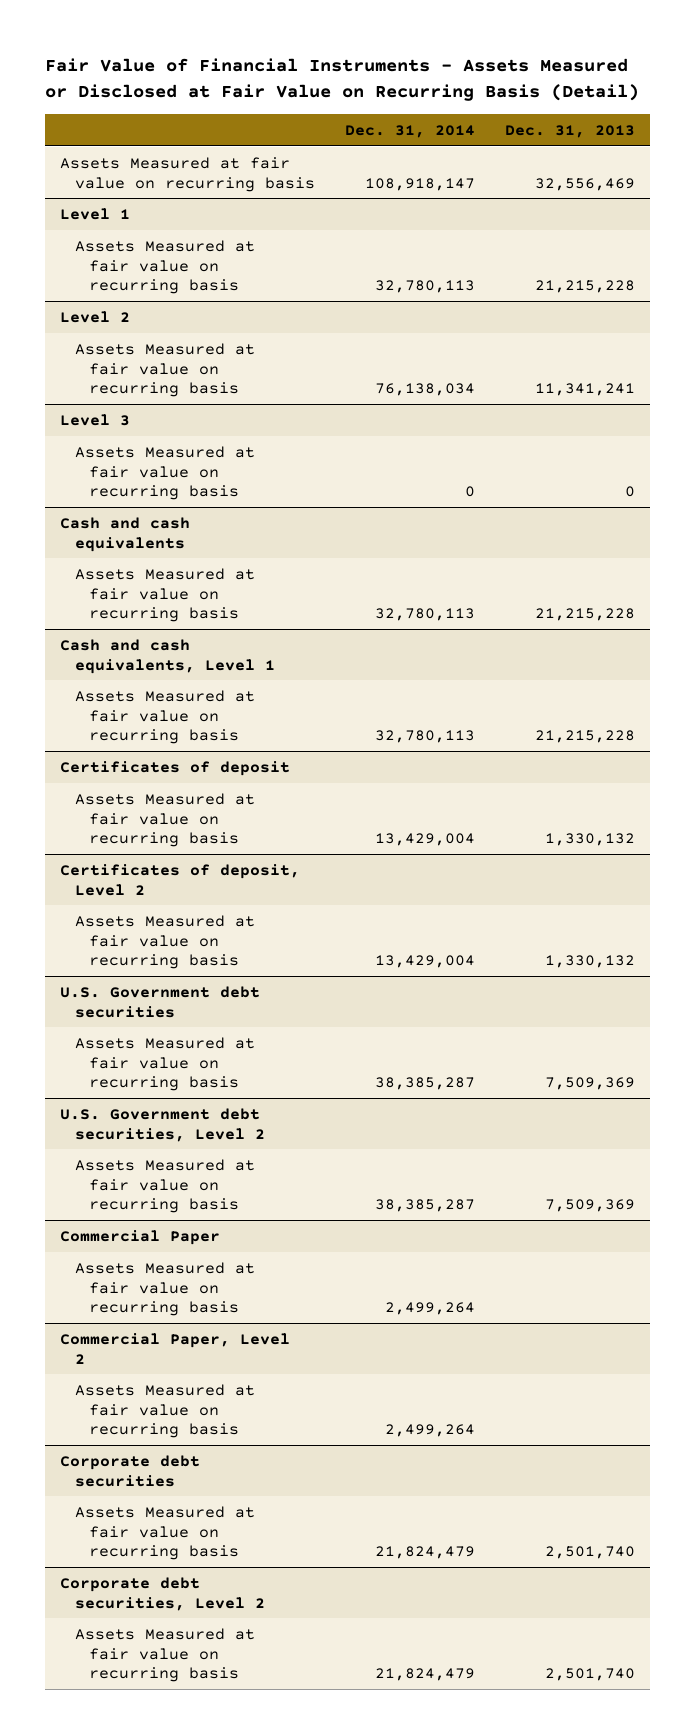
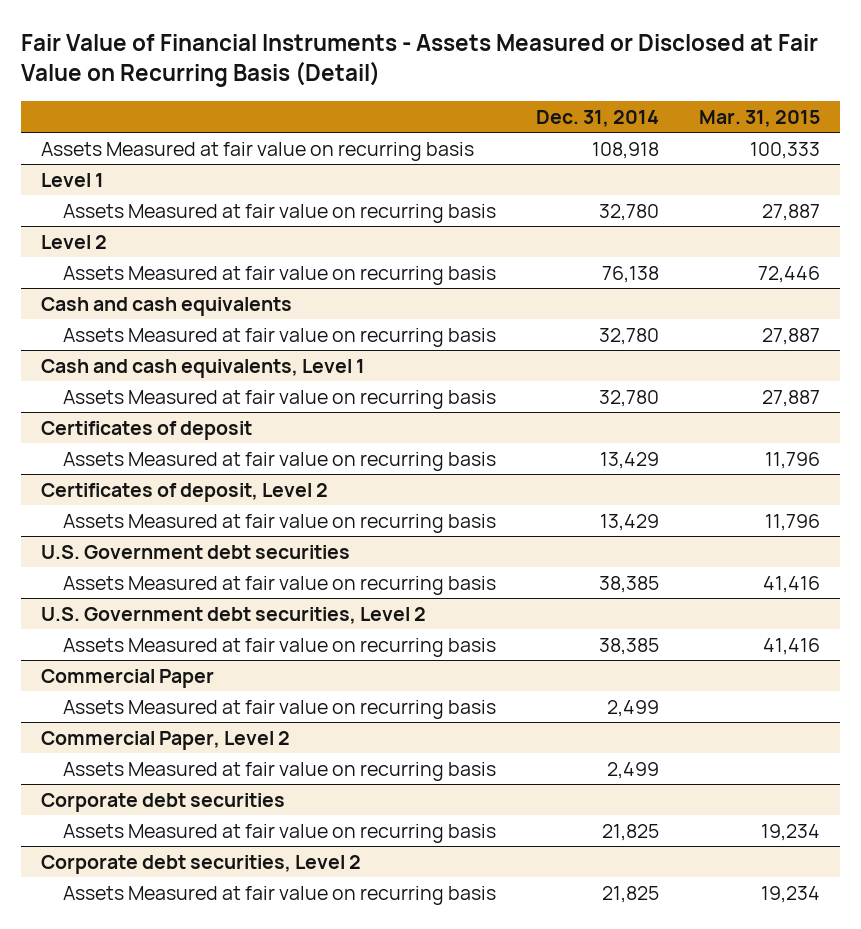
[504,124,635,138] Dec. 31, 2013 -> none
none -> [698,109,820,127] Mar. 31, 2015
[364,177,475,191] 108,918,147 -> [591,141,659,159] 108,918
[374,280,475,294] 32,780,113 -> [598,203,659,221] 32,780
[60,413,131,426] Level 3 -> none
[74,445,255,501] Assets Measured at fair value on recurring basis -> none
[374,383,475,397] 76,138,034 -> [601,265,659,283] 76,138
[374,608,475,622] 32,780,113 -> [598,327,659,345] 32,780
[374,730,475,744] 32,780,113 -> [598,389,659,407] 32,780
[374,833,475,847] 13,429,004 -> [599,451,659,469] 13,429
[374,955,475,969] 13,429,004 -> [599,513,659,531] 13,429
[374,1077,475,1091] 38,385,287 -> [598,575,659,593] 38,385
[374,1199,475,1213] 38,385,287 -> [598,637,659,655] 38,385
[384,1302,475,1316] 2,499,264 -> [606,699,659,717] 2,499
[384,1424,475,1438] 2,499,264 -> [606,761,659,779] 2,499
[374,1546,475,1560] 21,824,479 -> [601,823,659,841] 21,825
[374,1668,475,1682] 21,824,479 -> [601,885,659,903] 21,825

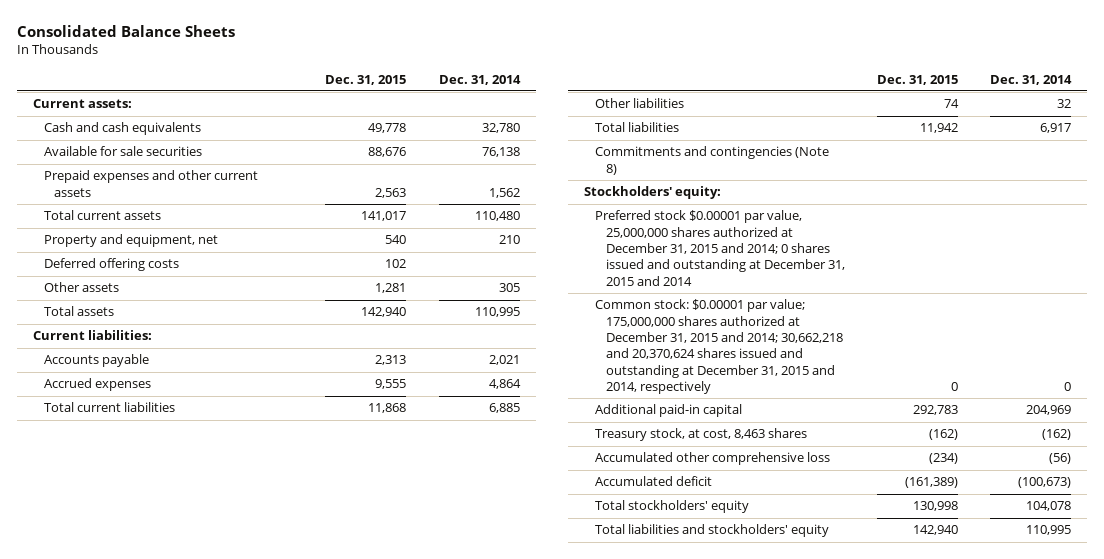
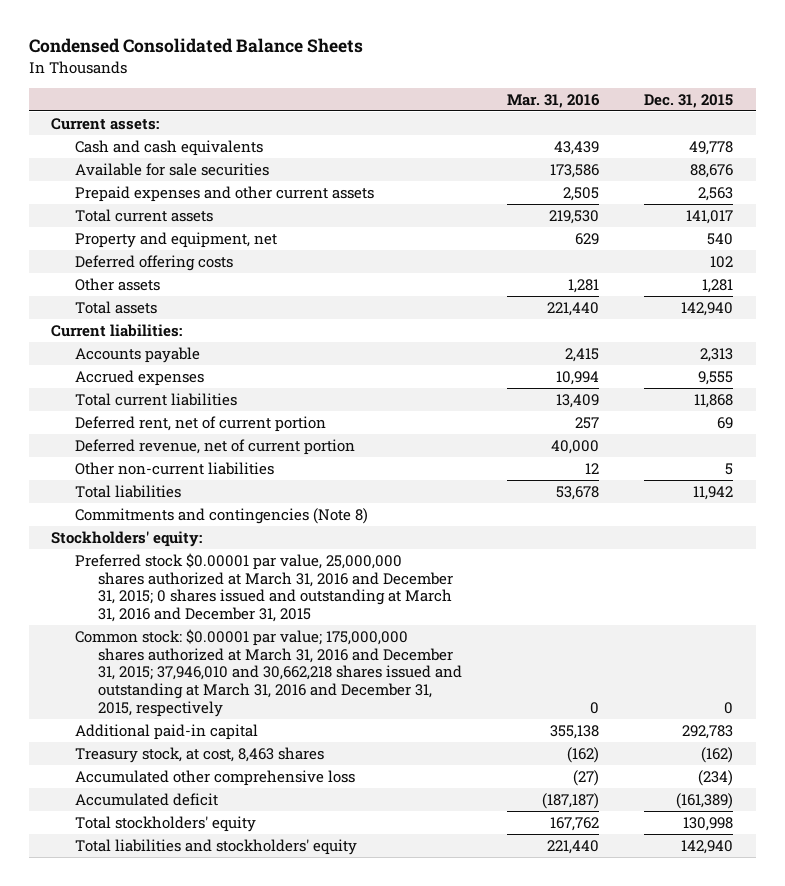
[16,24,235,37] Consolidated Balance Sheets -> [28,38,363,54] Condensed Consolidated Balance Sheets
[438,74,521,85] Dec. 31, 2014 -> none
none -> [507,93,601,108] Mar. 31, 2016
none -> [74,415,326,432] Deferred rent, net of current portion
none -> [74,438,355,455] Deferred revenue, net of current portion
[594,98,684,109] Other liabilities -> [74,461,274,475] Other non-current liabilities
[943,99,959,109] 74 -> [725,462,734,475] 5
[594,210,845,286] Preferred stock $0.00001 par value, 25,000,000 shares authorized at December 31, 2015 and 2014; 0 shares issued and outstanding at December 31, 2015 and 2014 -> [74,552,454,622] Preferred stock $0.00001 par value, 25,000,000 shares authorized at March 31, 2016 and December 31, 2015; 0 shares issued and outstanding at March 31, 2016 and December 31, 2015
[594,299,843,395] Common stock: $0.00001 par value; 175,000,000 shares authorized at December 31, 2015 and 2014; 30,662,218 and 20,370,624 shares issued and outstanding at December 31, 2015 and 2014, respectively -> [74,628,463,717] Common stock: $0.00001 par value; 175,000,000 shares authorized at March 31, 2016 and December 31, 2015; 37,946,010 and 30,662,218 shares issued and outstanding at March 31, 2016 and December 31, 2015, respectively

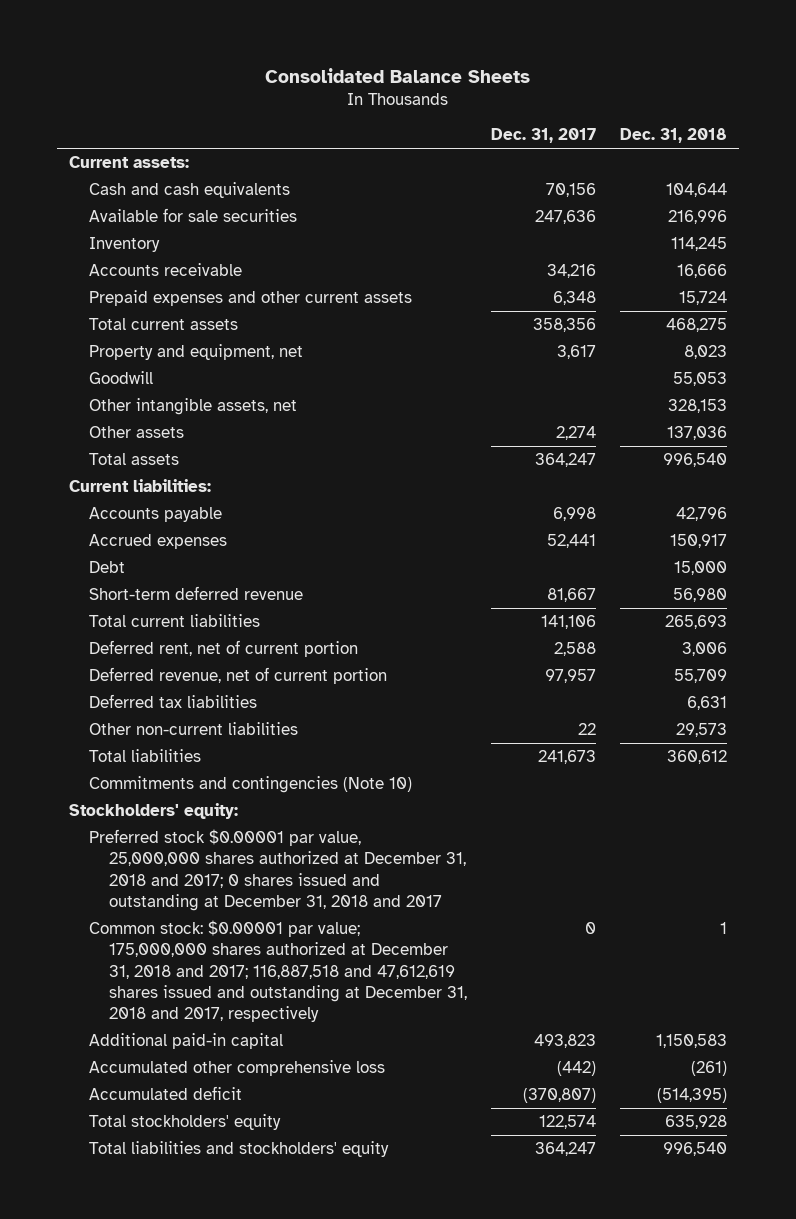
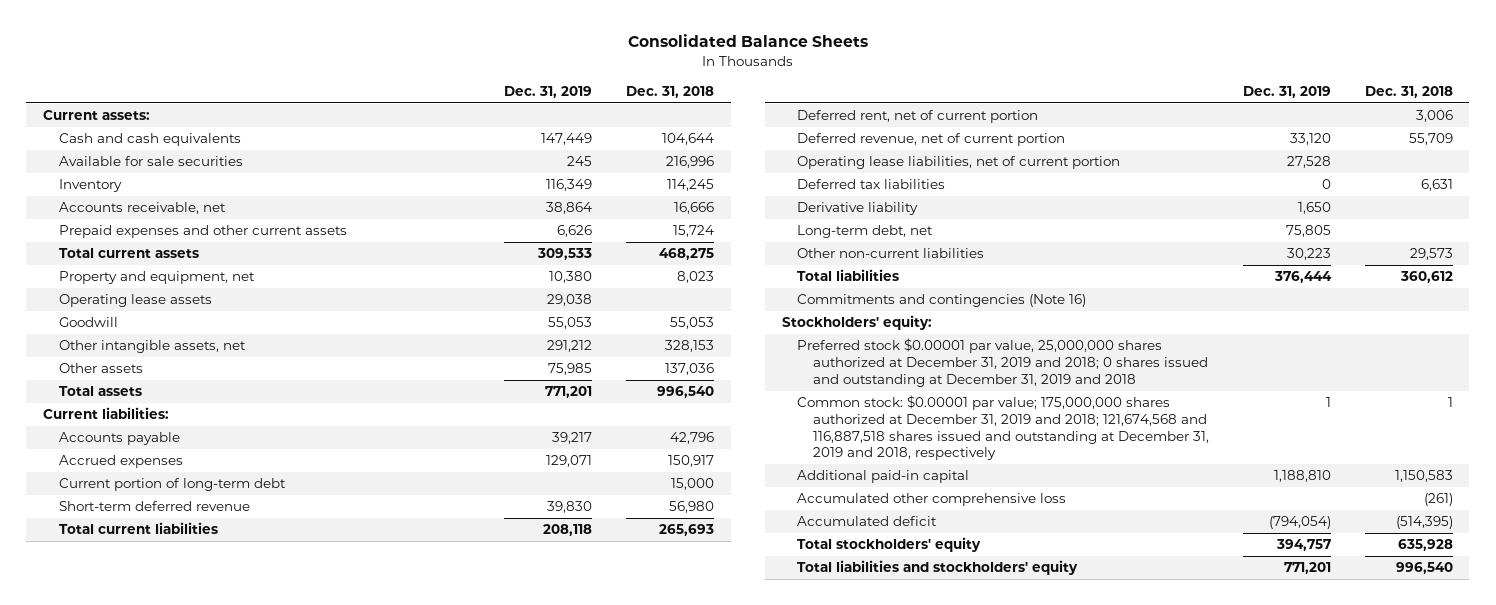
[491,128,597,144] Dec. 31, 2017 -> none
none -> [504,85,593,98] Dec. 31, 2019
[89,263,243,277] Accounts receivable -> [58,202,226,215] Accounts receivable, net
none -> [58,294,212,308] Operating lease assets
[89,561,126,574] Debt -> none
none -> [58,478,286,492] Current portion of long-term debt
none -> [797,156,1121,170] Operating lease liabilities, net of current portion
none -> [797,202,919,216] Derivative liability
none -> [797,225,934,239] Long-term debt, net
[89,776,413,794] Commitments and contingencies (Note 10) -> [797,294,1087,308] Commitments and contingencies (Note 16)
[89,829,467,911] Preferred stock $0.00001 par value, 25,000,000 shares authorized at December 31, 2018 and 2017; 0 shares issued and outstanding at December 31, 2018 and 2017 -> [797,338,1209,387] Preferred stock $0.00001 par value, 25,000,000 shares authorized at December 31, 2019 and 2018; 0 shares issued and outstanding at December 31, 2019 and 2018
[89,920,468,1022] Common stock: $0.00001 par value; 175,000,000 shares authorized at December 31, 2018 and 2017; 116,887,518 and 47,612,619 shares issued and outstanding at December 31, 2018 and 2017, respectively -> [797,395,1210,461] Common stock: $0.00001 par value; 175,000,000 shares authorized at December 31, 2019 and 2018; 121,674,568 and 116,887,518 shares issued and outstanding at December 31, 2019 and 2018, respectively

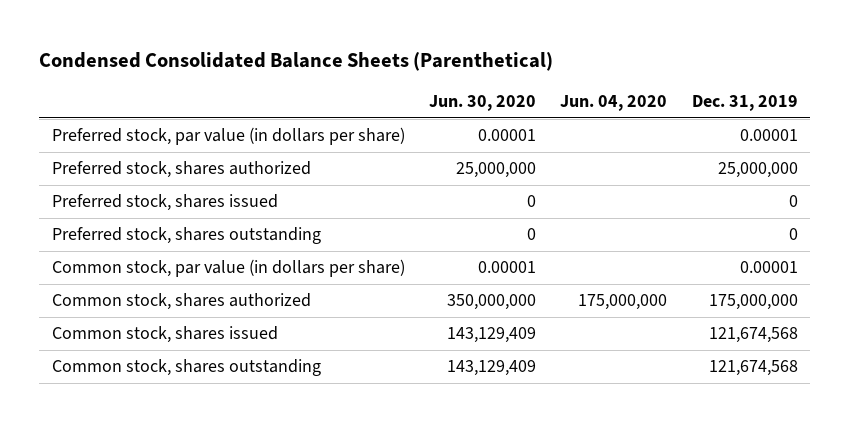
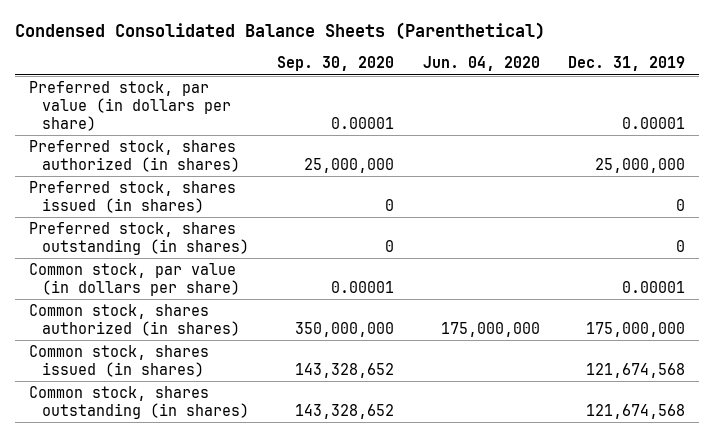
[428,95,536,112] Jun. 30, 2020 -> none
none -> [277,56,395,72] Sep. 30, 2020
[51,161,311,179] Preferred stock, shares authorized -> [29,139,241,172] Preferred stock, shares authorized (in shares)
[51,194,278,212] Preferred stock, shares issued -> [29,180,237,213] Preferred stock, shares issued (in shares)
[51,227,321,245] Preferred stock, shares outstanding -> [29,221,250,255] Preferred stock, shares outstanding (in shares)
[51,293,311,311] Common stock, shares authorized -> [29,303,241,336] Common stock, shares authorized (in shares)
[51,326,278,344] Common stock, shares issued -> [29,344,210,377] Common stock, shares issued (in shares)
[51,359,321,377] Common stock, shares outstanding -> [29,385,250,419] Common stock, shares outstanding (in shares)

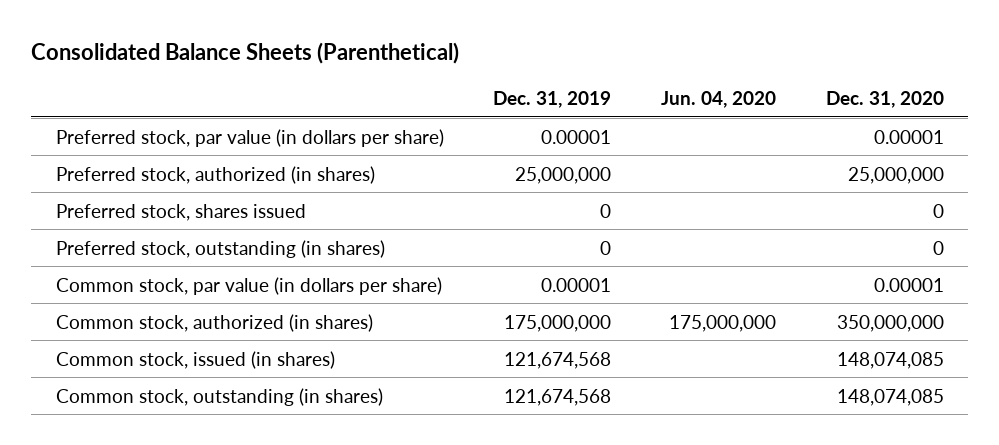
[15,22,546,41] Condensed Consolidated Balance Sheets (Parenthetical) -> [30,42,459,65] Consolidated Balance Sheets (Parenthetical)
[277,56,395,72] Sep. 30, 2020 -> none
none -> [825,90,944,108] Dec. 31, 2020
[29,139,241,172] Preferred stock, shares authorized (in shares) -> [55,165,375,184] Preferred stock, authorized (in shares)
[29,180,237,213] Preferred stock, shares issued (in shares) -> [55,203,306,221] Preferred stock, shares issued
[29,221,250,255] Preferred stock, shares outstanding (in shares) -> [55,239,385,258] Preferred stock, outstanding (in shares)
[29,303,241,336] Common stock, shares authorized (in shares) -> [55,313,373,332] Common stock, authorized (in shares)
[29,344,210,377] Common stock, shares issued (in shares) -> [55,350,335,369] Common stock, issued (in shares)
[29,385,250,419] Common stock, shares outstanding (in shares) -> [55,387,383,406] Common stock, outstanding (in shares)

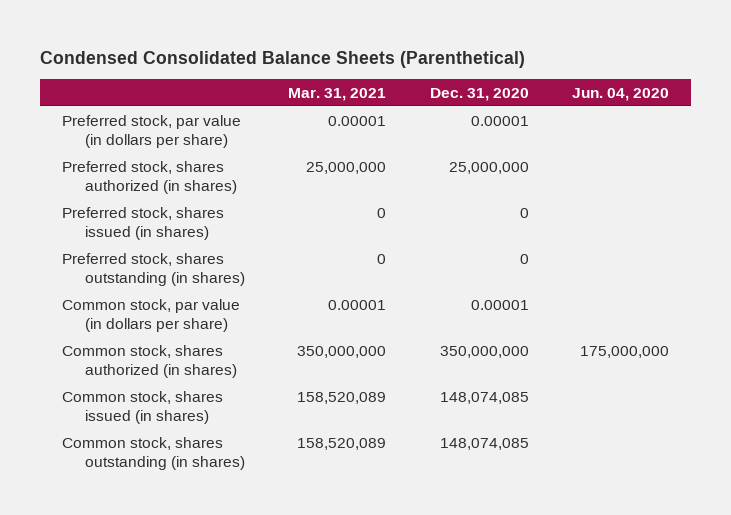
[30,42,459,65] Consolidated Balance Sheets (Parenthetical) -> [40,50,526,68] Condensed Consolidated Balance Sheets (Parenthetical)
[493,90,612,108] Dec. 31, 2019 -> none
none -> [288,87,387,101] Mar. 31, 2021
[55,165,375,184] Preferred stock, authorized (in shares) -> [61,160,237,195] Preferred stock, shares authorized (in shares)
[55,203,306,221] Preferred stock, shares issued -> [61,206,224,241] Preferred stock, shares issued (in shares)
[55,239,385,258] Preferred stock, outstanding (in shares) -> [61,252,245,287] Preferred stock, shares outstanding (in shares)
[55,313,373,332] Common stock, authorized (in shares) -> [61,344,237,379] Common stock, shares authorized (in shares)
[55,350,335,369] Common stock, issued (in shares) -> [61,390,223,425] Common stock, shares issued (in shares)
[55,387,383,406] Common stock, outstanding (in shares) -> [61,436,245,471] Common stock, shares outstanding (in shares)

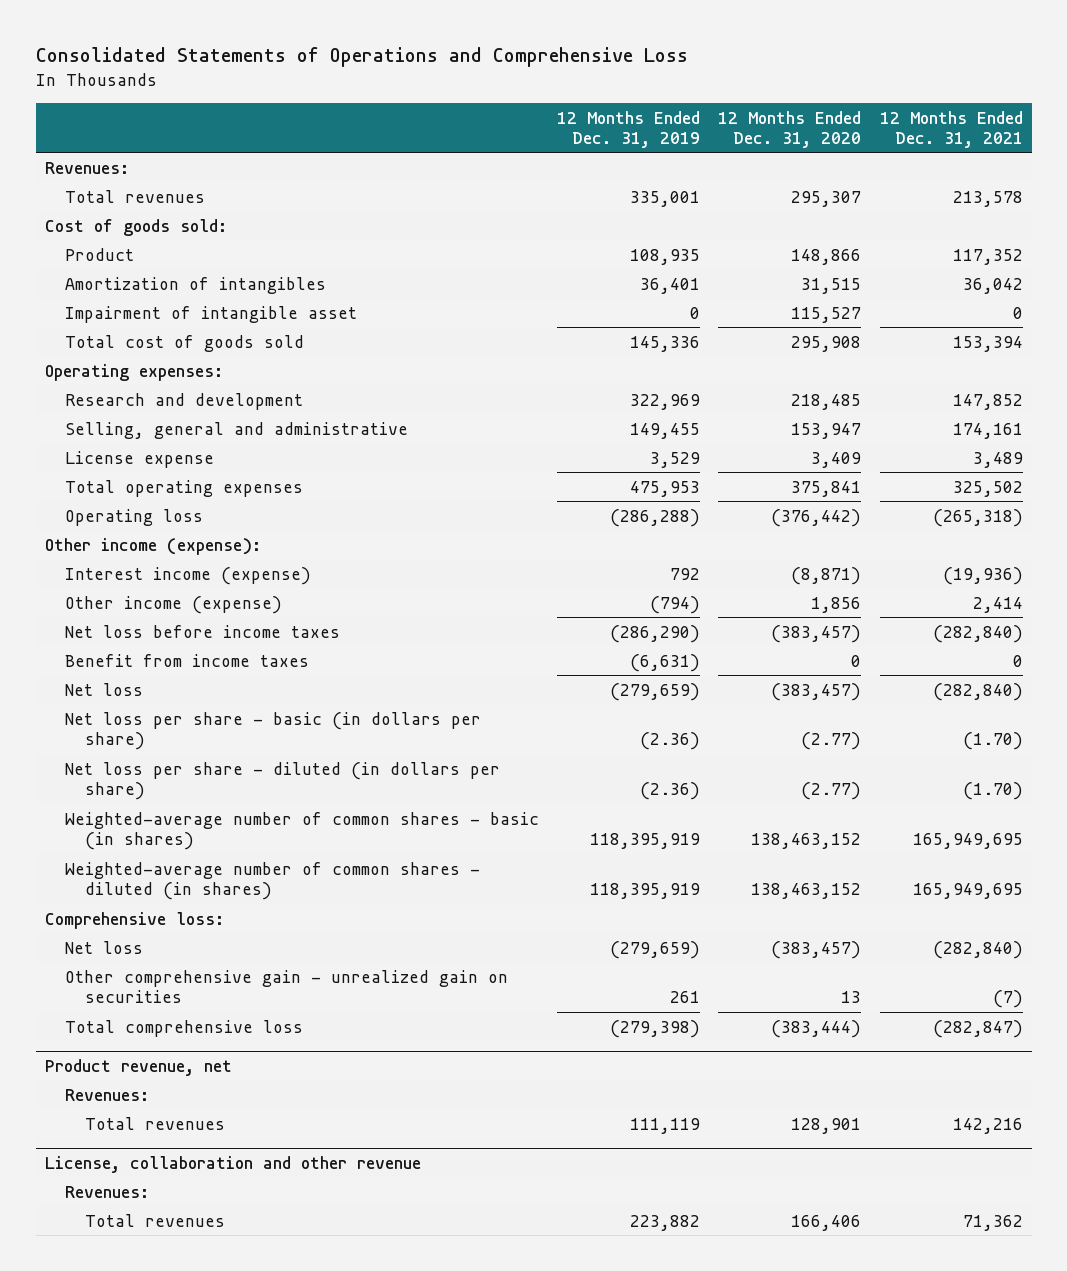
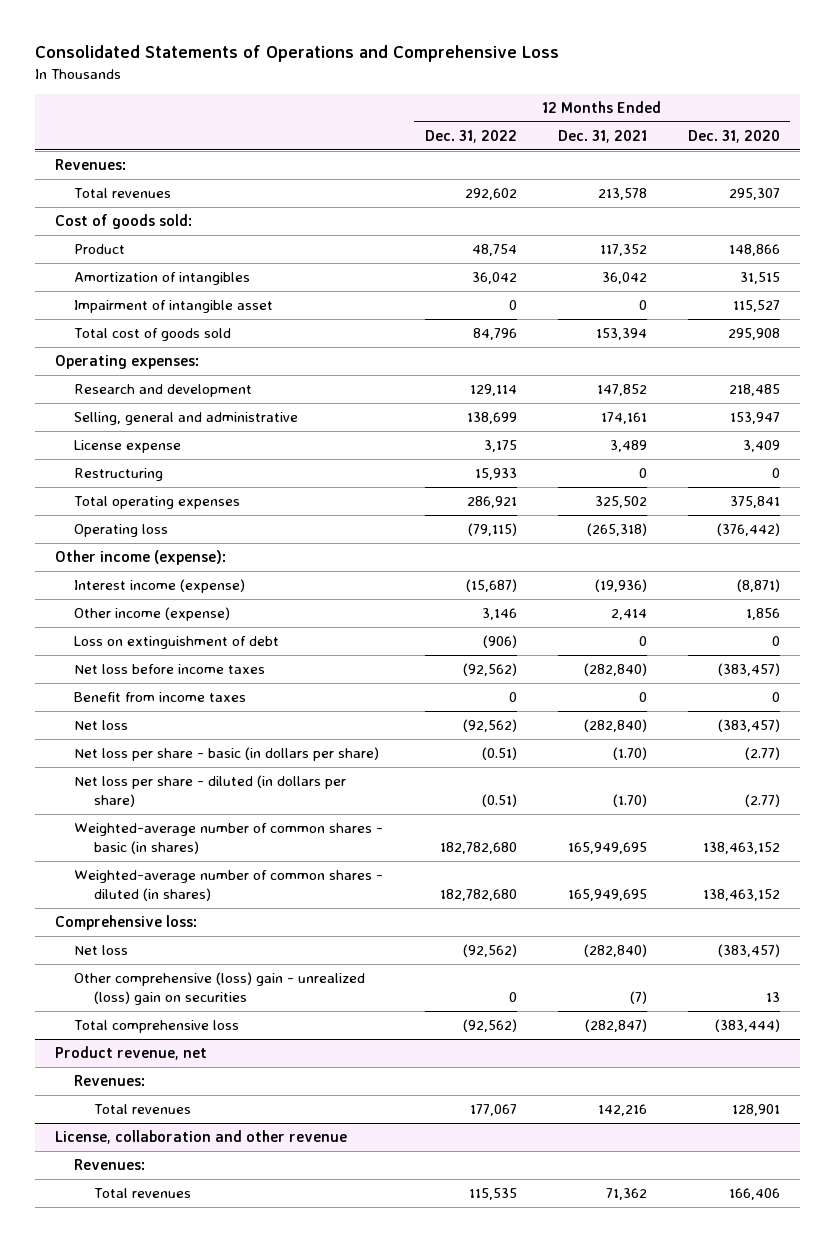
[557,110,701,148] 12 Months Ended Dec. 31, 2019 -> none
none -> [424,129,517,143] Dec. 31, 2022
none -> [74,468,164,482] Restructuring
none -> [74,636,280,650] Loss on extinguishment of debt
[64,969,508,1003] Other comprehensive gain - unrealized gain on securities -> [74,972,366,1005] Other comprehensive (loss) gain - unrealized (loss) gain on securities

